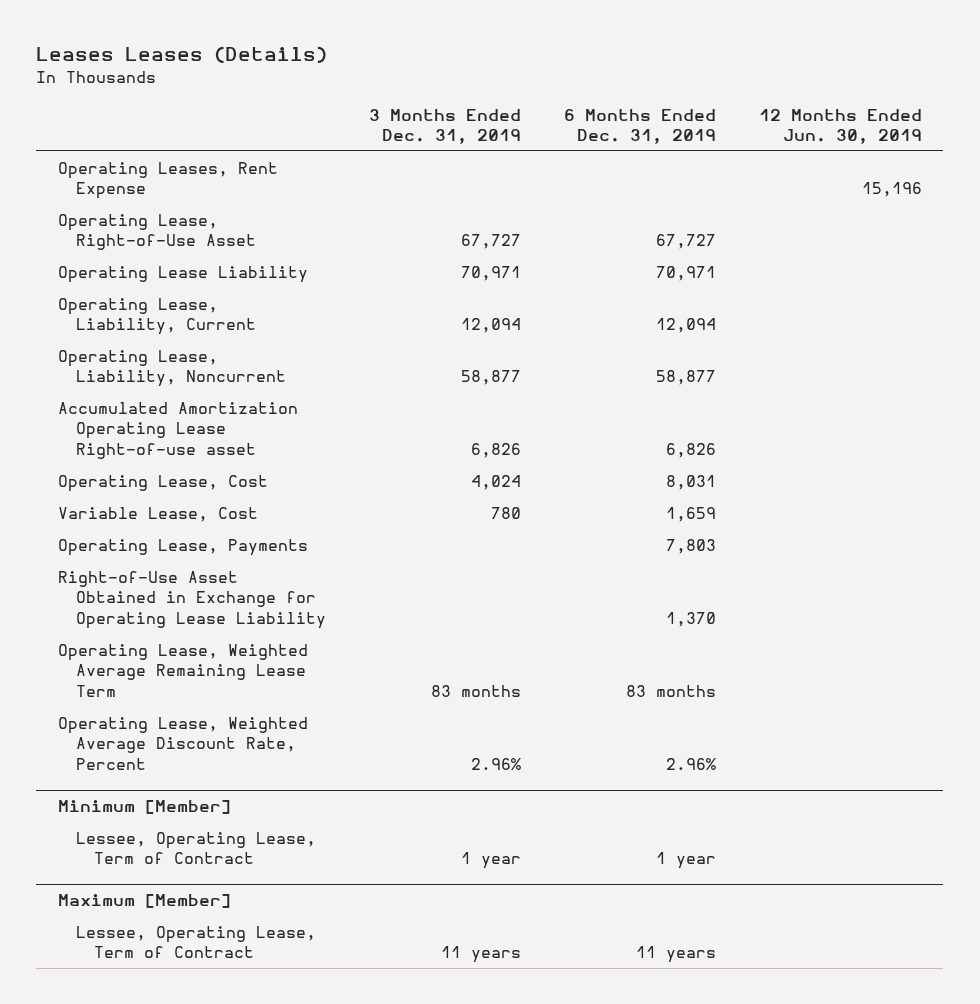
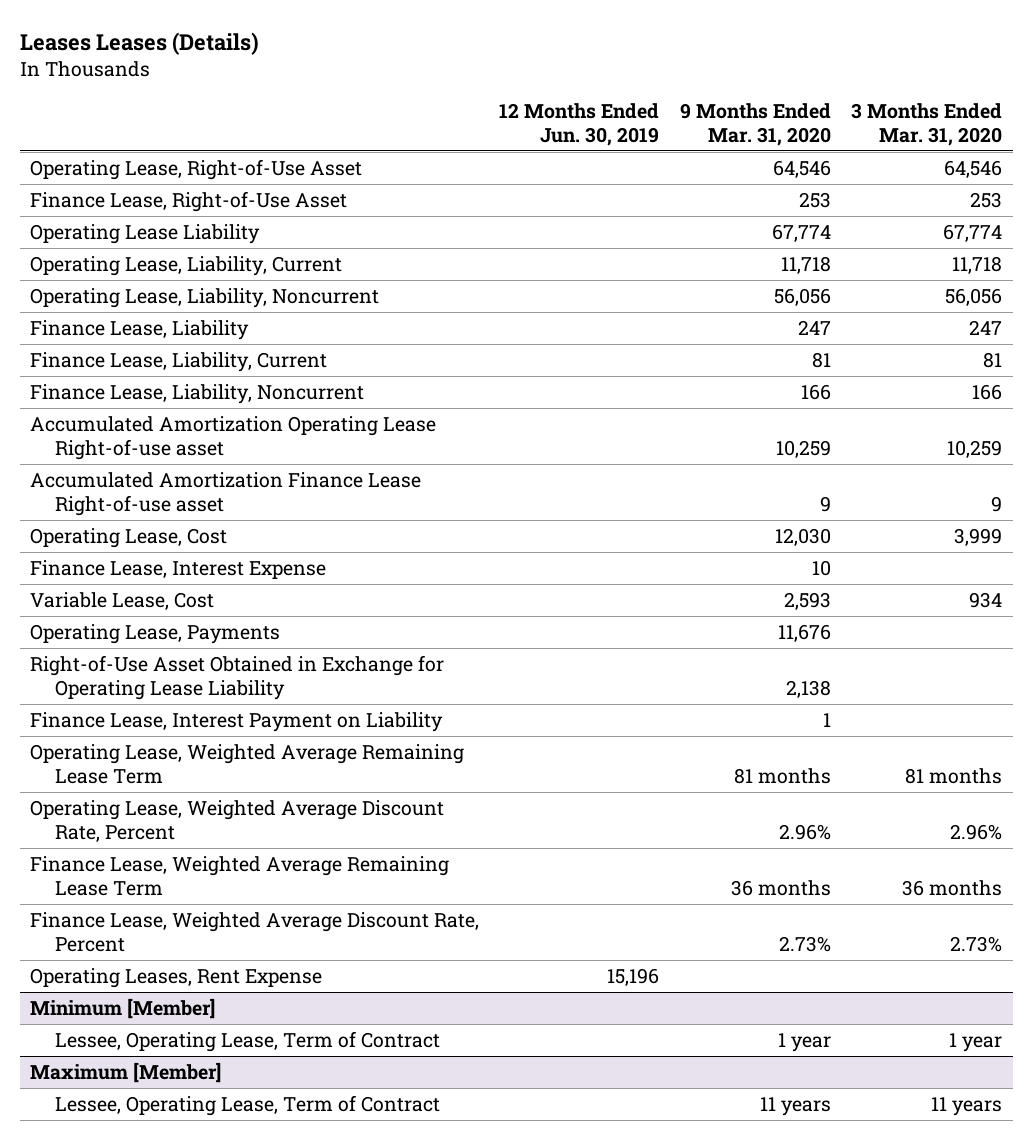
[369,108,522,144] 3 Months Ended Dec. 31, 2019 -> none
[563,108,716,144] 6 Months Ended Dec. 31, 2019 -> none
none -> [679,102,831,146] 9 Months Ended Mar. 31, 2020
none -> [851,102,1003,146] 3 Months Ended Mar. 31, 2020
none -> [29,190,347,212] Finance Lease, Right-of-Use Asset
none -> [29,319,249,340] Finance Lease, Liability
none -> [29,351,327,372] Finance Lease, Liability, Current
none -> [29,383,364,404] Finance Lease, Liability, Noncurrent
none -> [29,471,421,516] Accumulated Amortization Finance Lease Right-of-use asset
none -> [29,559,326,579] Finance Lease, Interest Expense
none -> [29,711,443,732] Finance Lease, Interest Payment on Liability
none -> [29,855,449,896] Finance Lease, Weighted Average Remaining Lease Term
none -> [29,911,479,952] Finance Lease, Weighted Average Discount Rate, Percent
[57,162,278,200] Operating Leases, Rent Expense -> [29,967,322,988] Operating Leases, Rent Expense

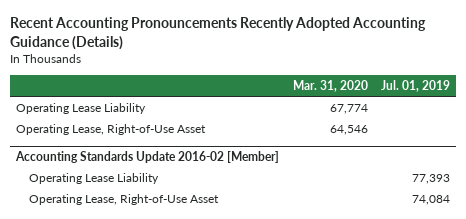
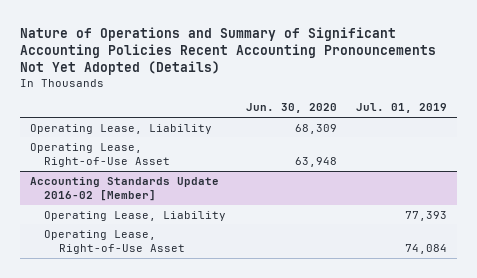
[9,17,426,51] Recent Accounting Pronouncements Recently Adopted Accounting Guidance (Details) -> [20,26,437,75] Nature of Operations and Summary of Significant Accounting Policies Recent Accounting Pronouncements Not Yet Adopted (Details)
[292,80,368,93] Mar. 31, 2020 -> none
none -> [245,103,337,114] Jun. 30, 2020
[16,102,147,114] Operating Lease Liability -> [30,123,213,134] Operating Lease, Liability
[28,172,159,184] Operating Lease Liability -> [44,210,227,221] Operating Lease, Liability

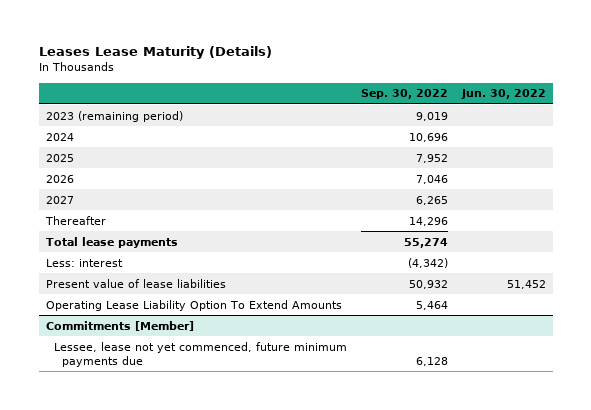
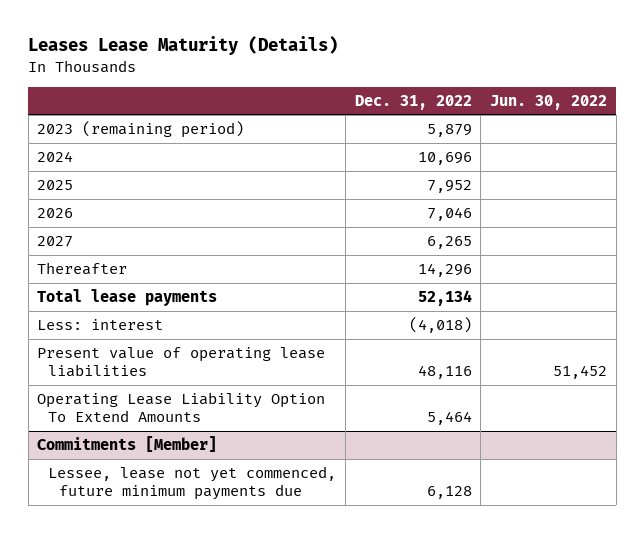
[360,89,448,100] Sep. 30, 2022 -> none
none -> [354,94,472,110] Dec. 31, 2022
[45,278,226,288] Present value of lease liabilities -> [37,347,326,378] Present value of operating lease liabilities

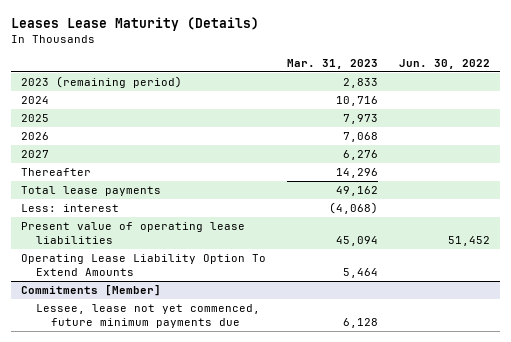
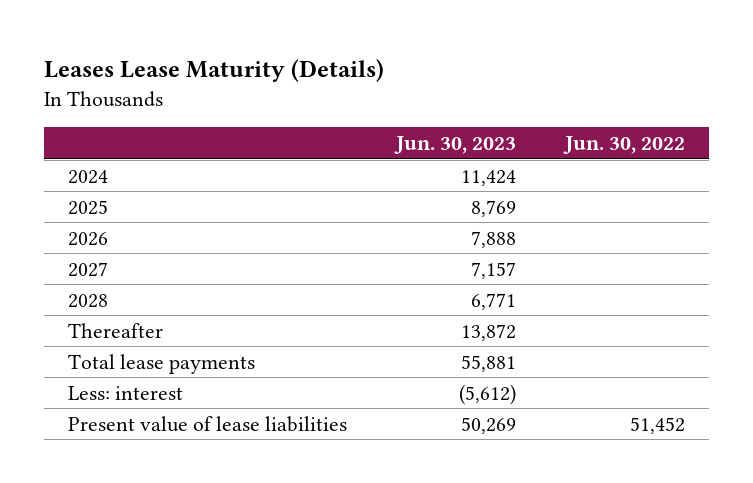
[287,58,379,69] Mar. 31, 2023 -> none
none -> [393,136,516,155] Jun. 30, 2023
[21,75,183,88] 2023 (remaining period) -> none
none -> [68,293,109,308] 2028
[21,253,267,277] Operating Lease Liability Option To Extend Amounts -> none
[21,284,162,296] Commitments [Member] -> none
[36,303,261,329] Lessee, lease not yet commenced, future minimum payments due -> none
[21,221,246,245] Present value of operating lease liabilities -> [68,415,348,432] Present value of lease liabilities

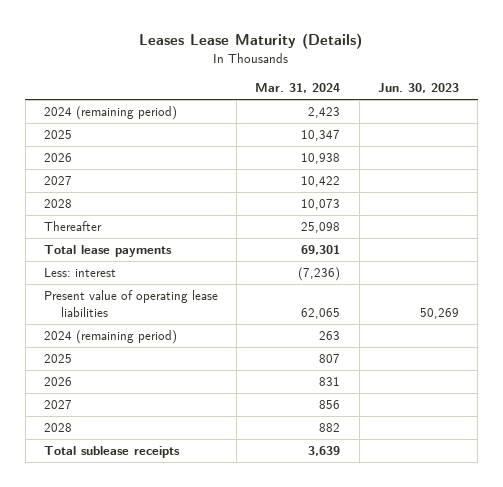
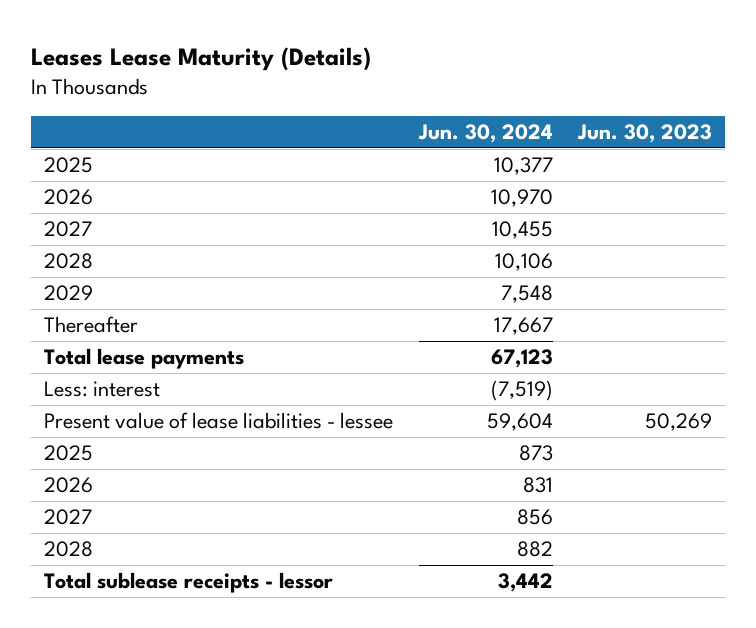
[255,82,341,93] Mar. 31, 2024 -> none
none -> [417,124,553,144] Jun. 30, 2024
[43,106,177,121] 2024 (remaining period) -> none
none -> [44,285,94,302] 2029
[43,330,177,345] 2024 (remaining period) -> none
[43,290,218,317] Present value of operating lease liabilities -> [44,412,394,430] Present value of lease liabilities - lessee
[43,446,180,459] Total sublease receipts -> [44,572,334,594] Total sublease receipts - lessor

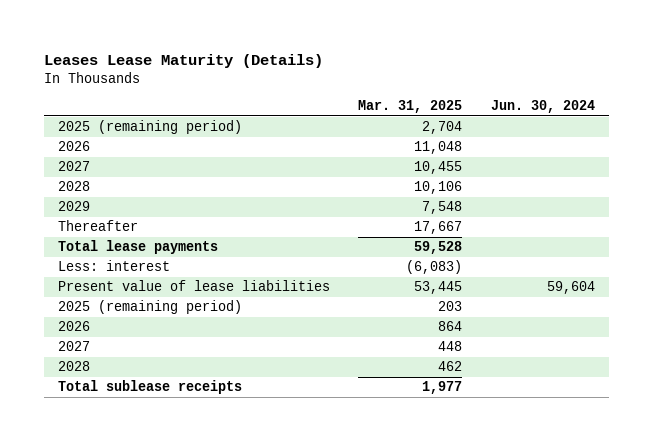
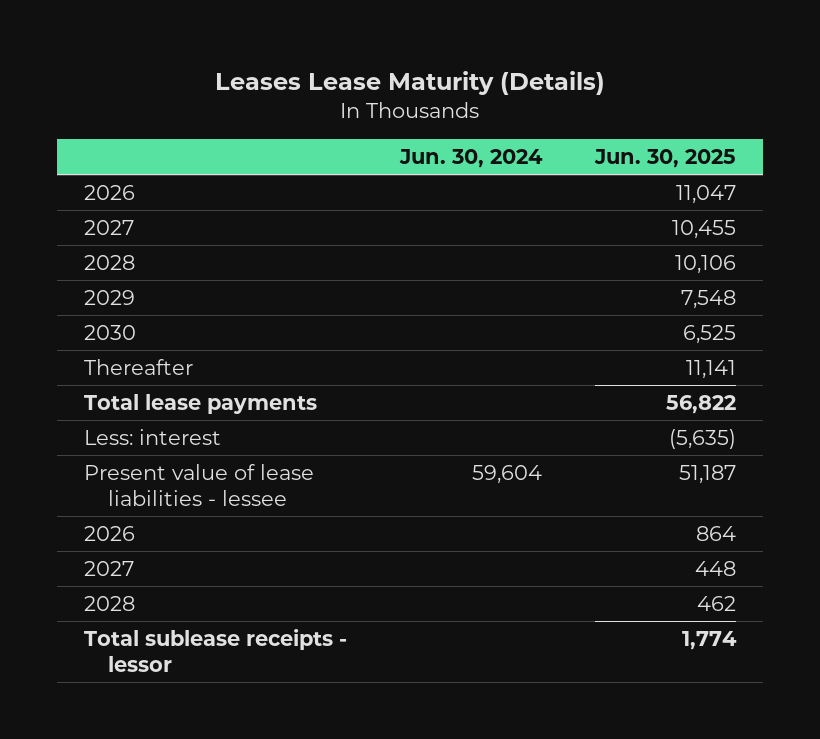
[358,100,463,114] Mar. 31, 2025 -> none
none -> [594,149,737,169] Jun. 30, 2025
[58,120,243,135] 2025 (remaining period) -> none
none -> [83,324,136,340] 2030
[58,300,243,315] 2025 (remaining period) -> none
[58,280,331,292] Present value of lease liabilities -> [83,463,314,507] Present value of lease liabilities - lessee
[58,380,243,395] Total sublease receipts -> [83,628,347,673] Total sublease receipts - lessor

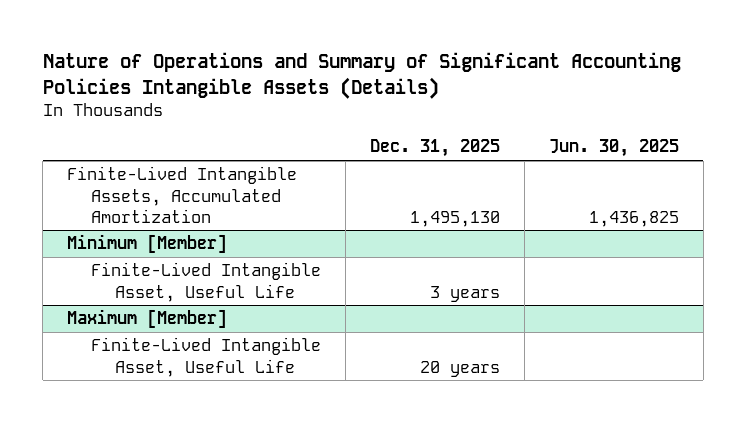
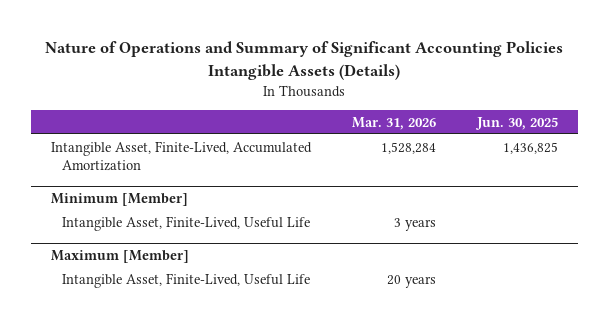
[369,139,500,158] Dec. 31, 2025 -> none
none -> [351,116,436,130] Mar. 31, 2026
[67,166,298,223] Finite-Lived Intangible Assets, Accumulated Amortization -> [51,140,313,172] Intangible Asset, Finite-Lived, Accumulated Amortization
[91,262,322,302] Finite-Lived Intangible Asset, Useful Life -> [62,215,311,231] Intangible Asset, Finite-Lived, Useful Life
[91,337,322,377] Finite-Lived Intangible Asset, Useful Life -> [62,272,311,288] Intangible Asset, Finite-Lived, Useful Life

